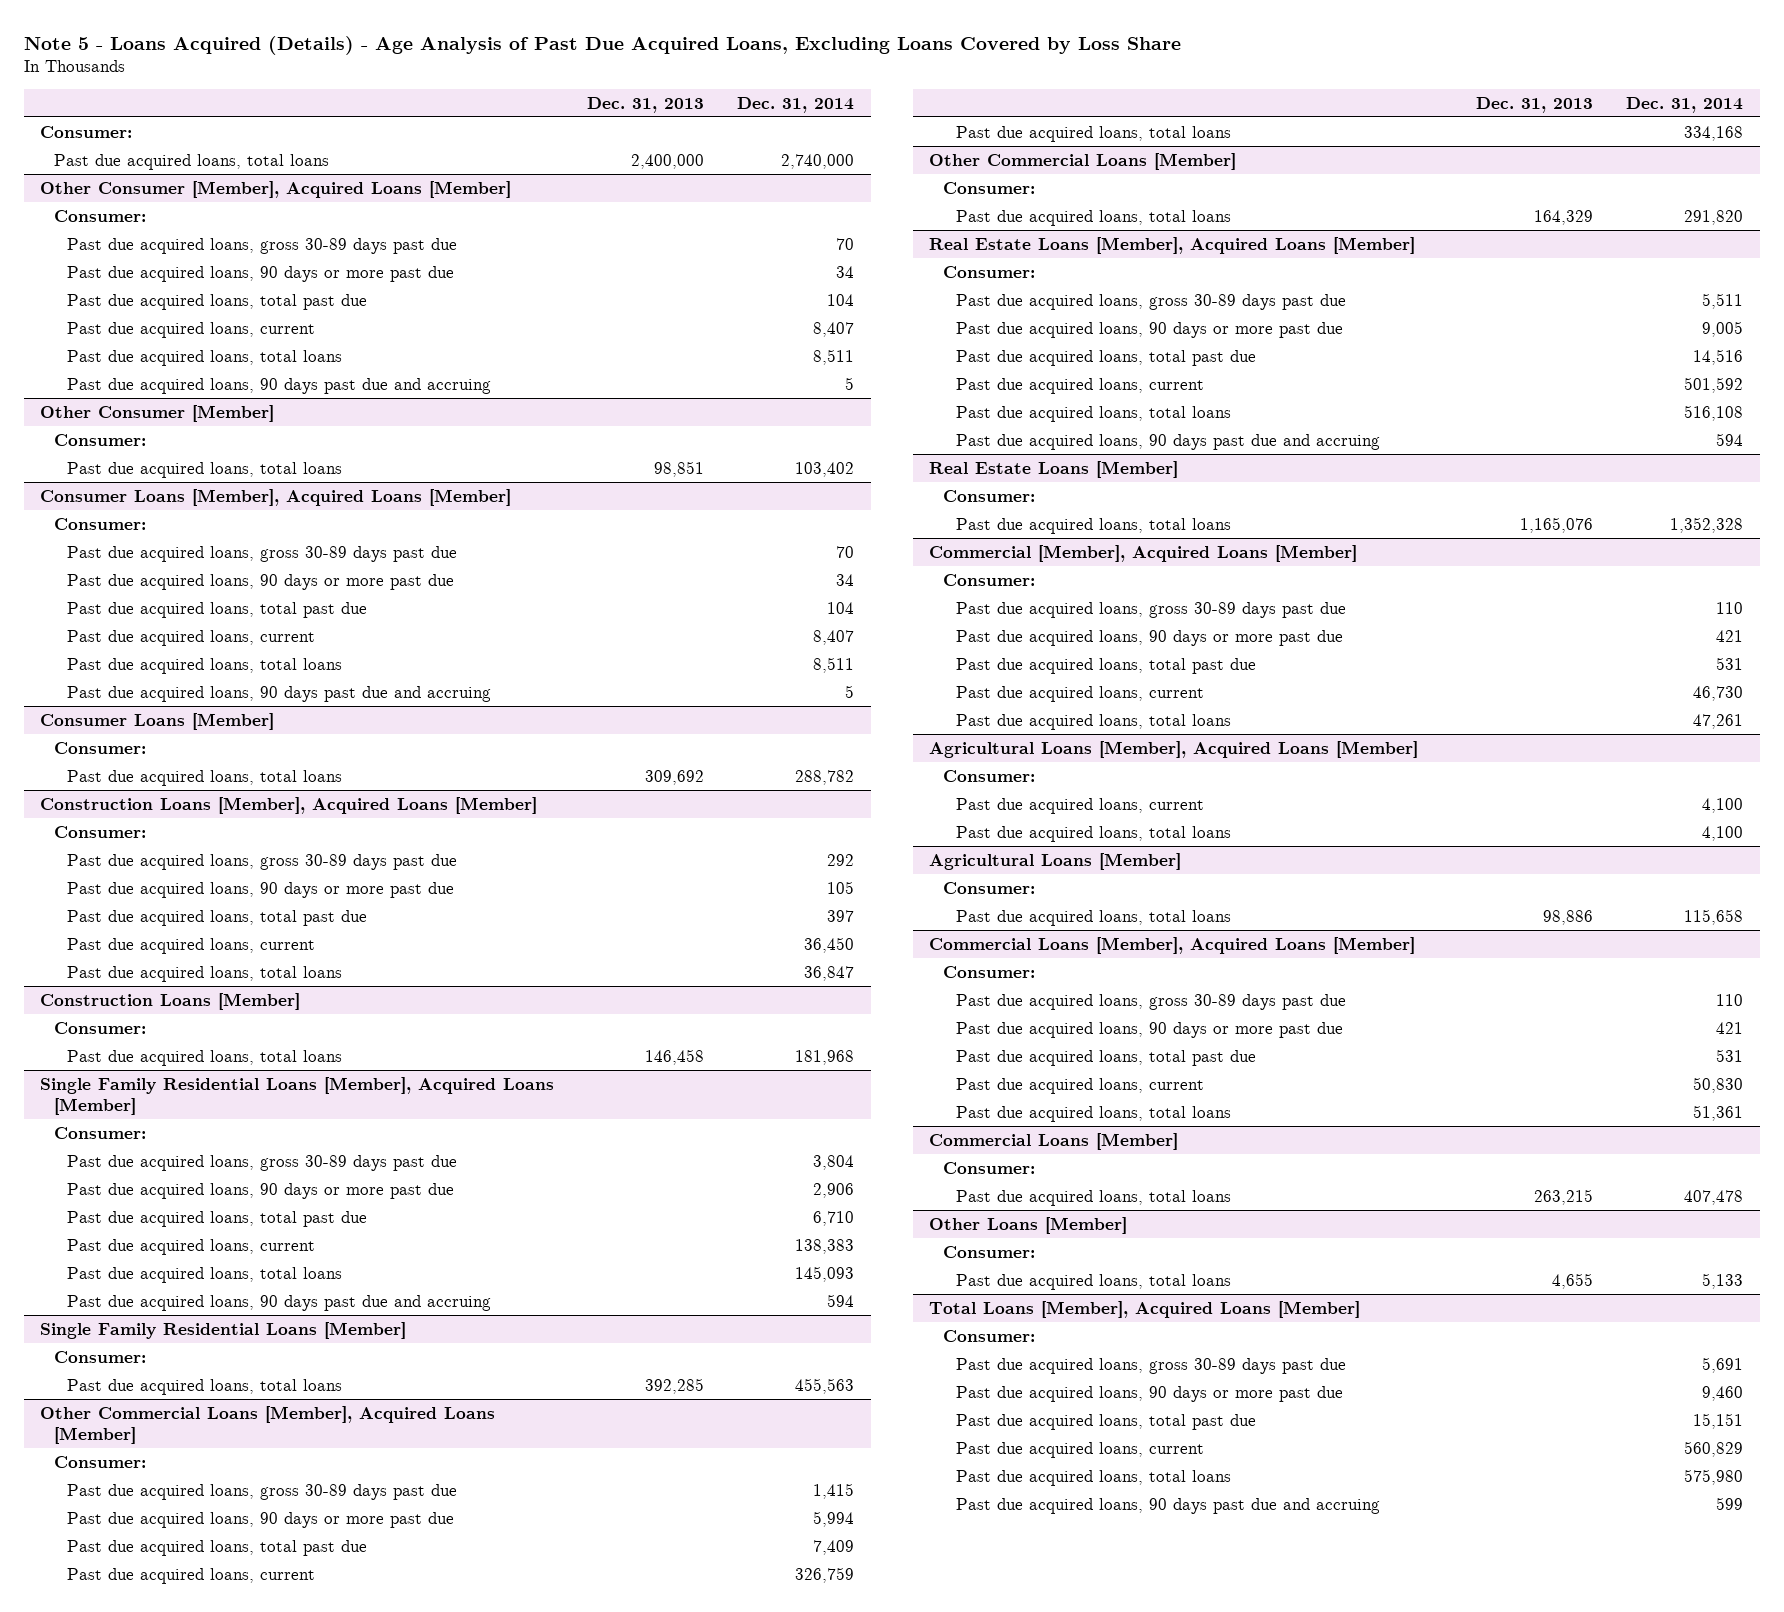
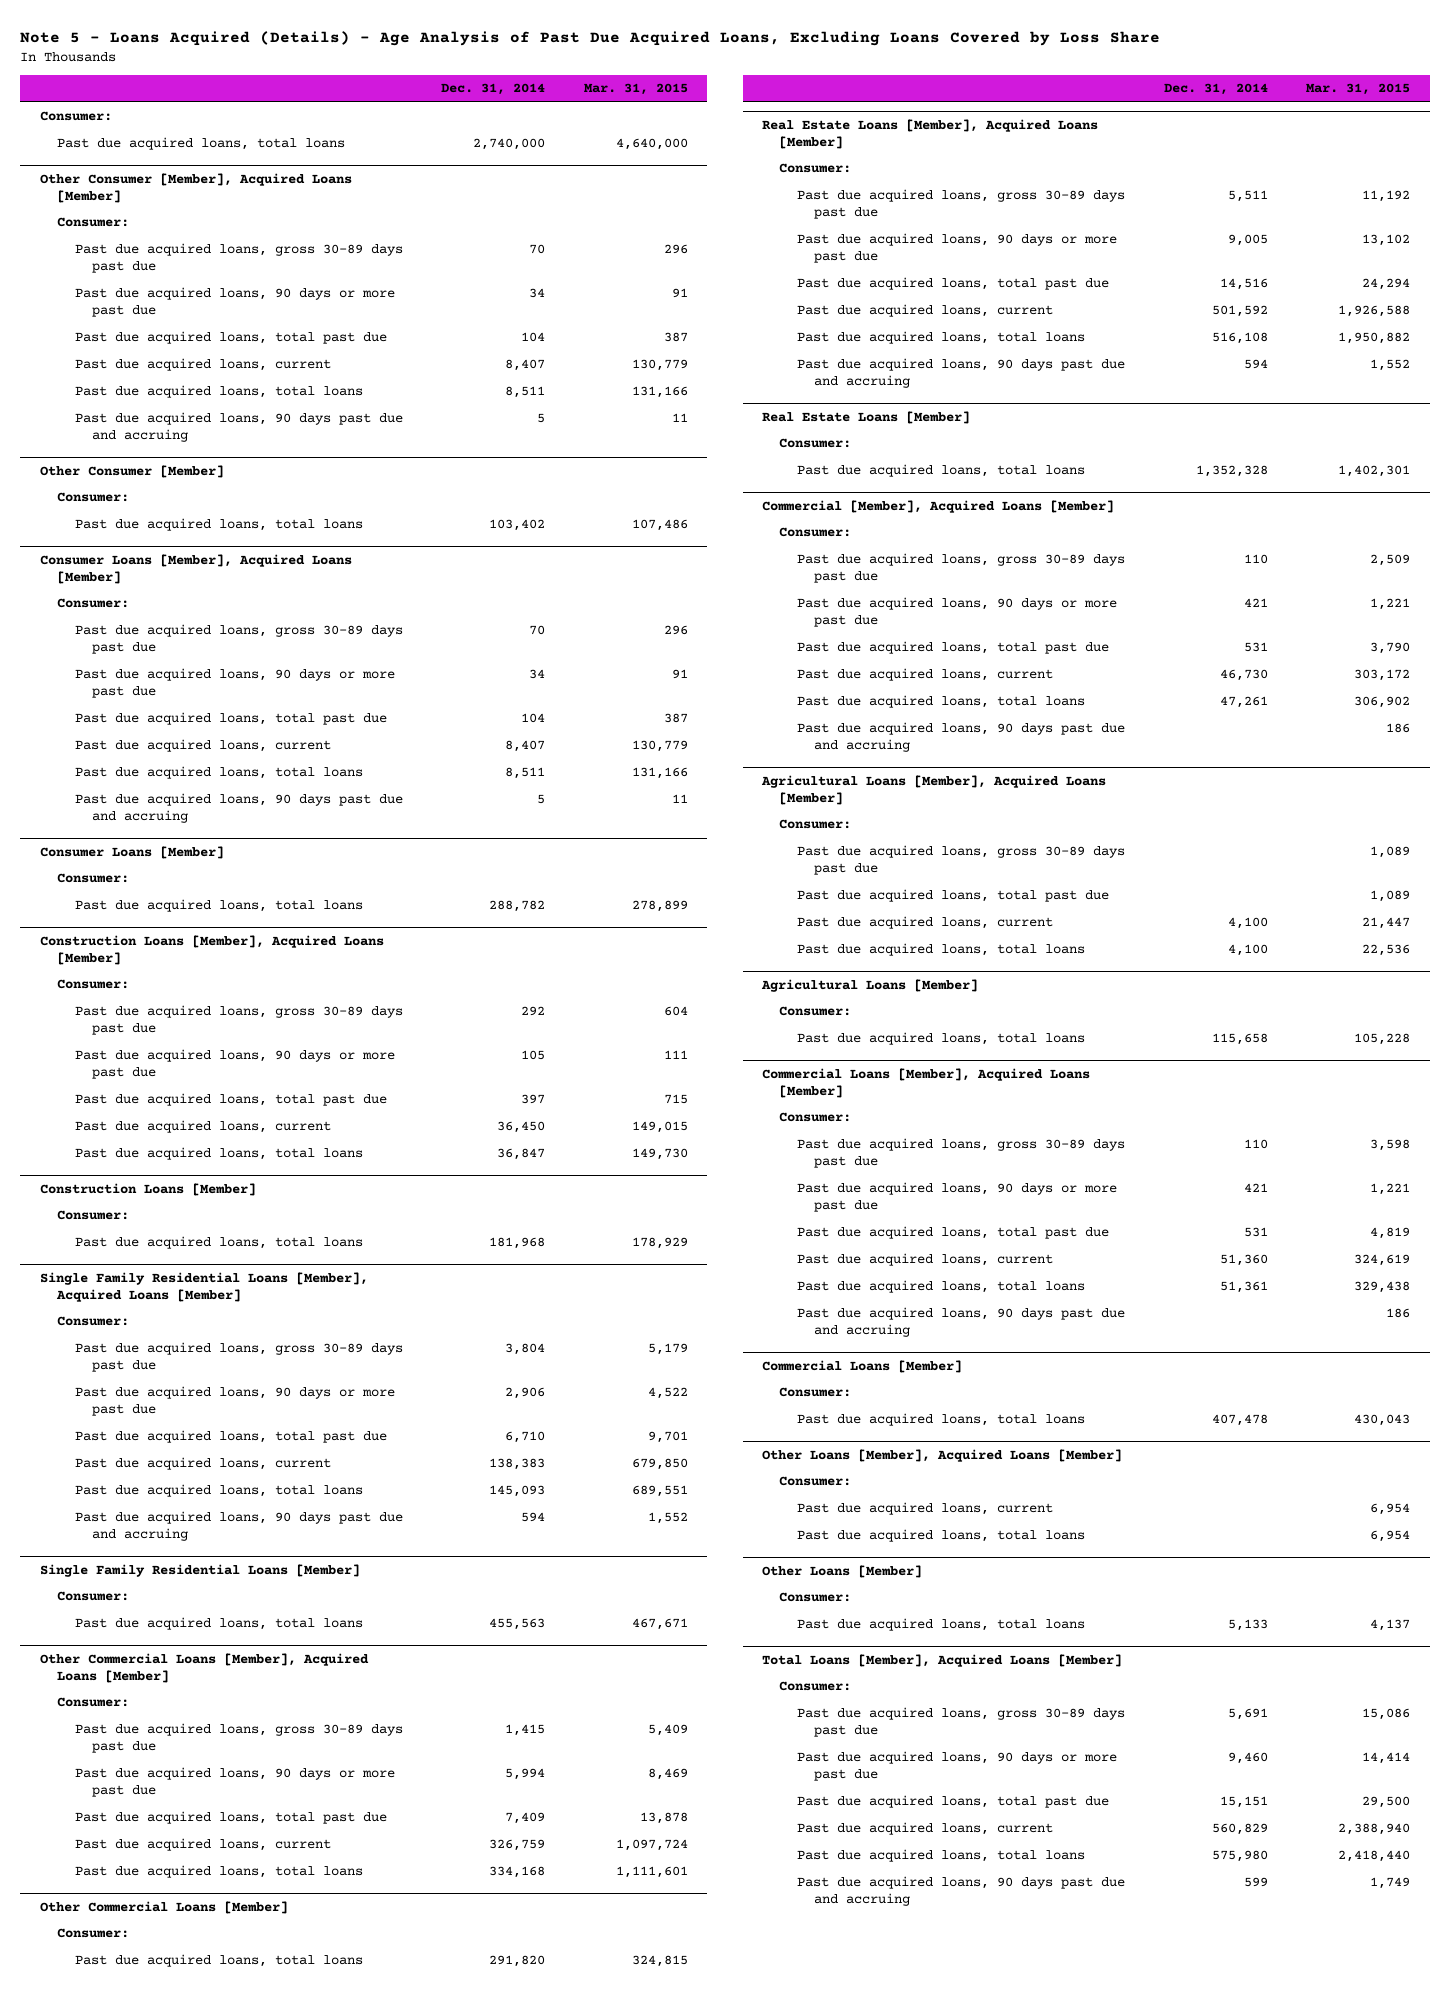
[587,96,705,113] Dec. 31, 2013 -> none
none -> [584,83,689,96] Mar. 31, 2015
none -> [796,722,1125,753] Past due acquired loans, 90 days past due and accruing
none -> [796,845,1125,876] Past due acquired loans, gross 30-89 days past due
none -> [796,889,1109,903] Past due acquired loans, total past due
[1693,1076,1744,1093] 50,830 -> [1219,1254,1268,1267] 51,360
none -> [796,1307,1125,1338] Past due acquired loans, 90 days past due and accruing
none -> [761,1448,1122,1462] Other Loans [Member], Acquired Loans [Member]
none -> [779,1476,852,1487] Consumer:
none -> [796,1502,1053,1516] Past due acquired loans, current
none -> [796,1529,1085,1543] Past due acquired loans, total loans

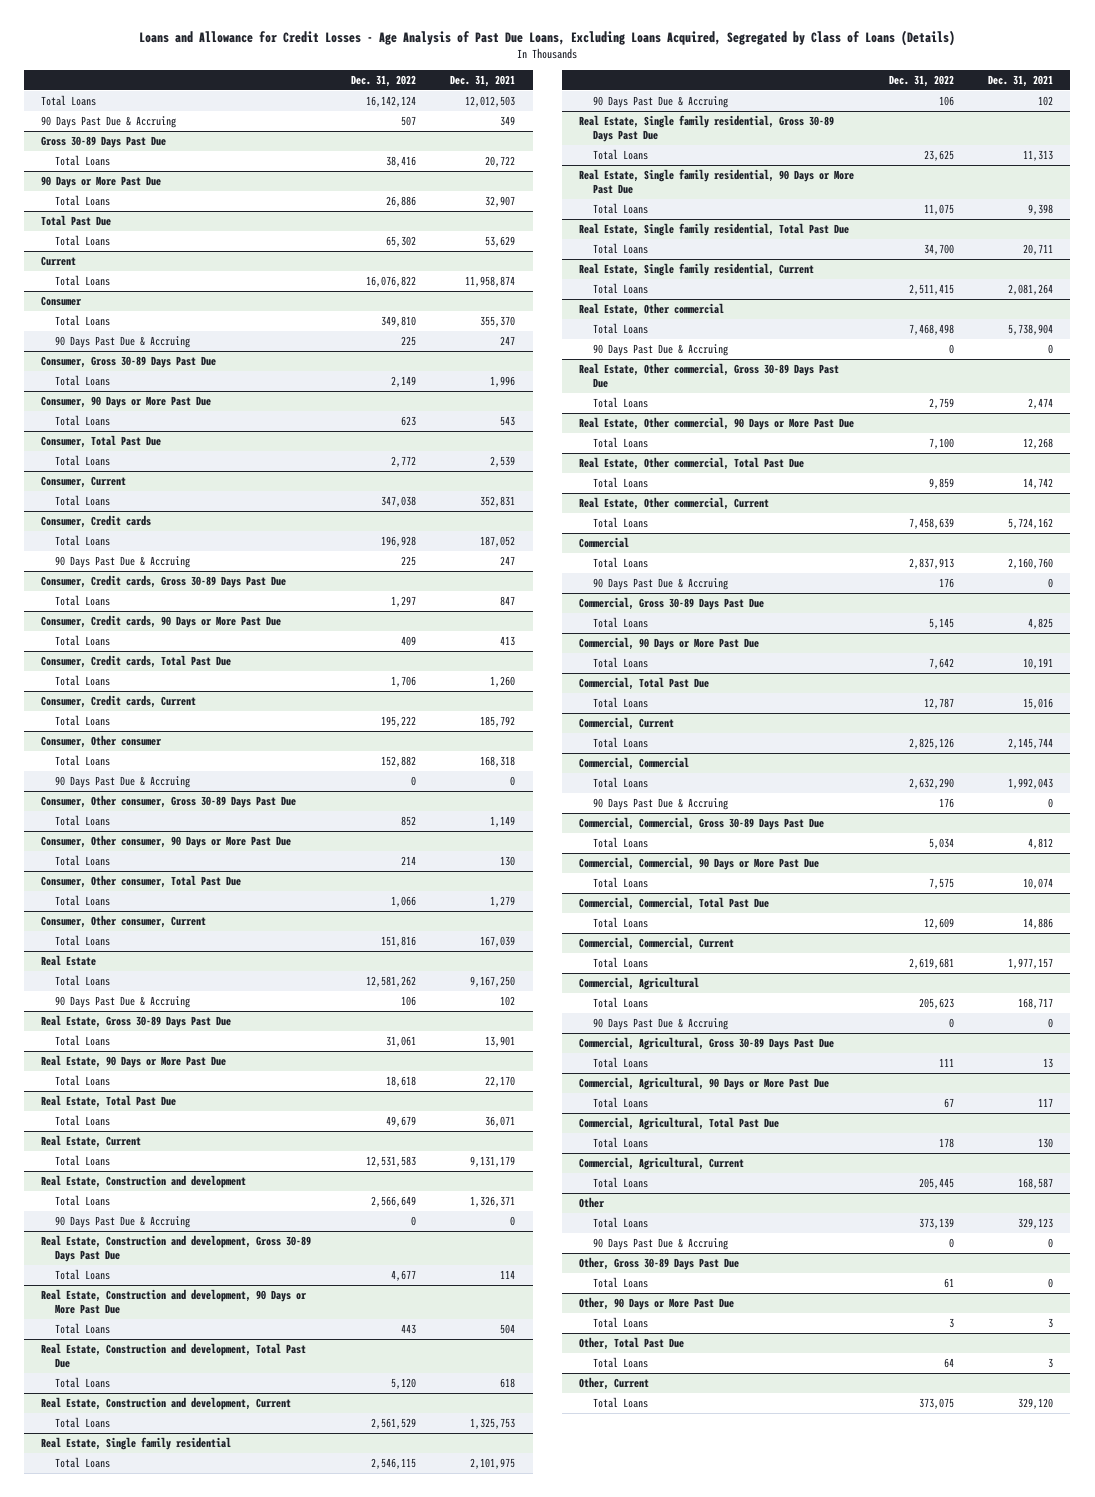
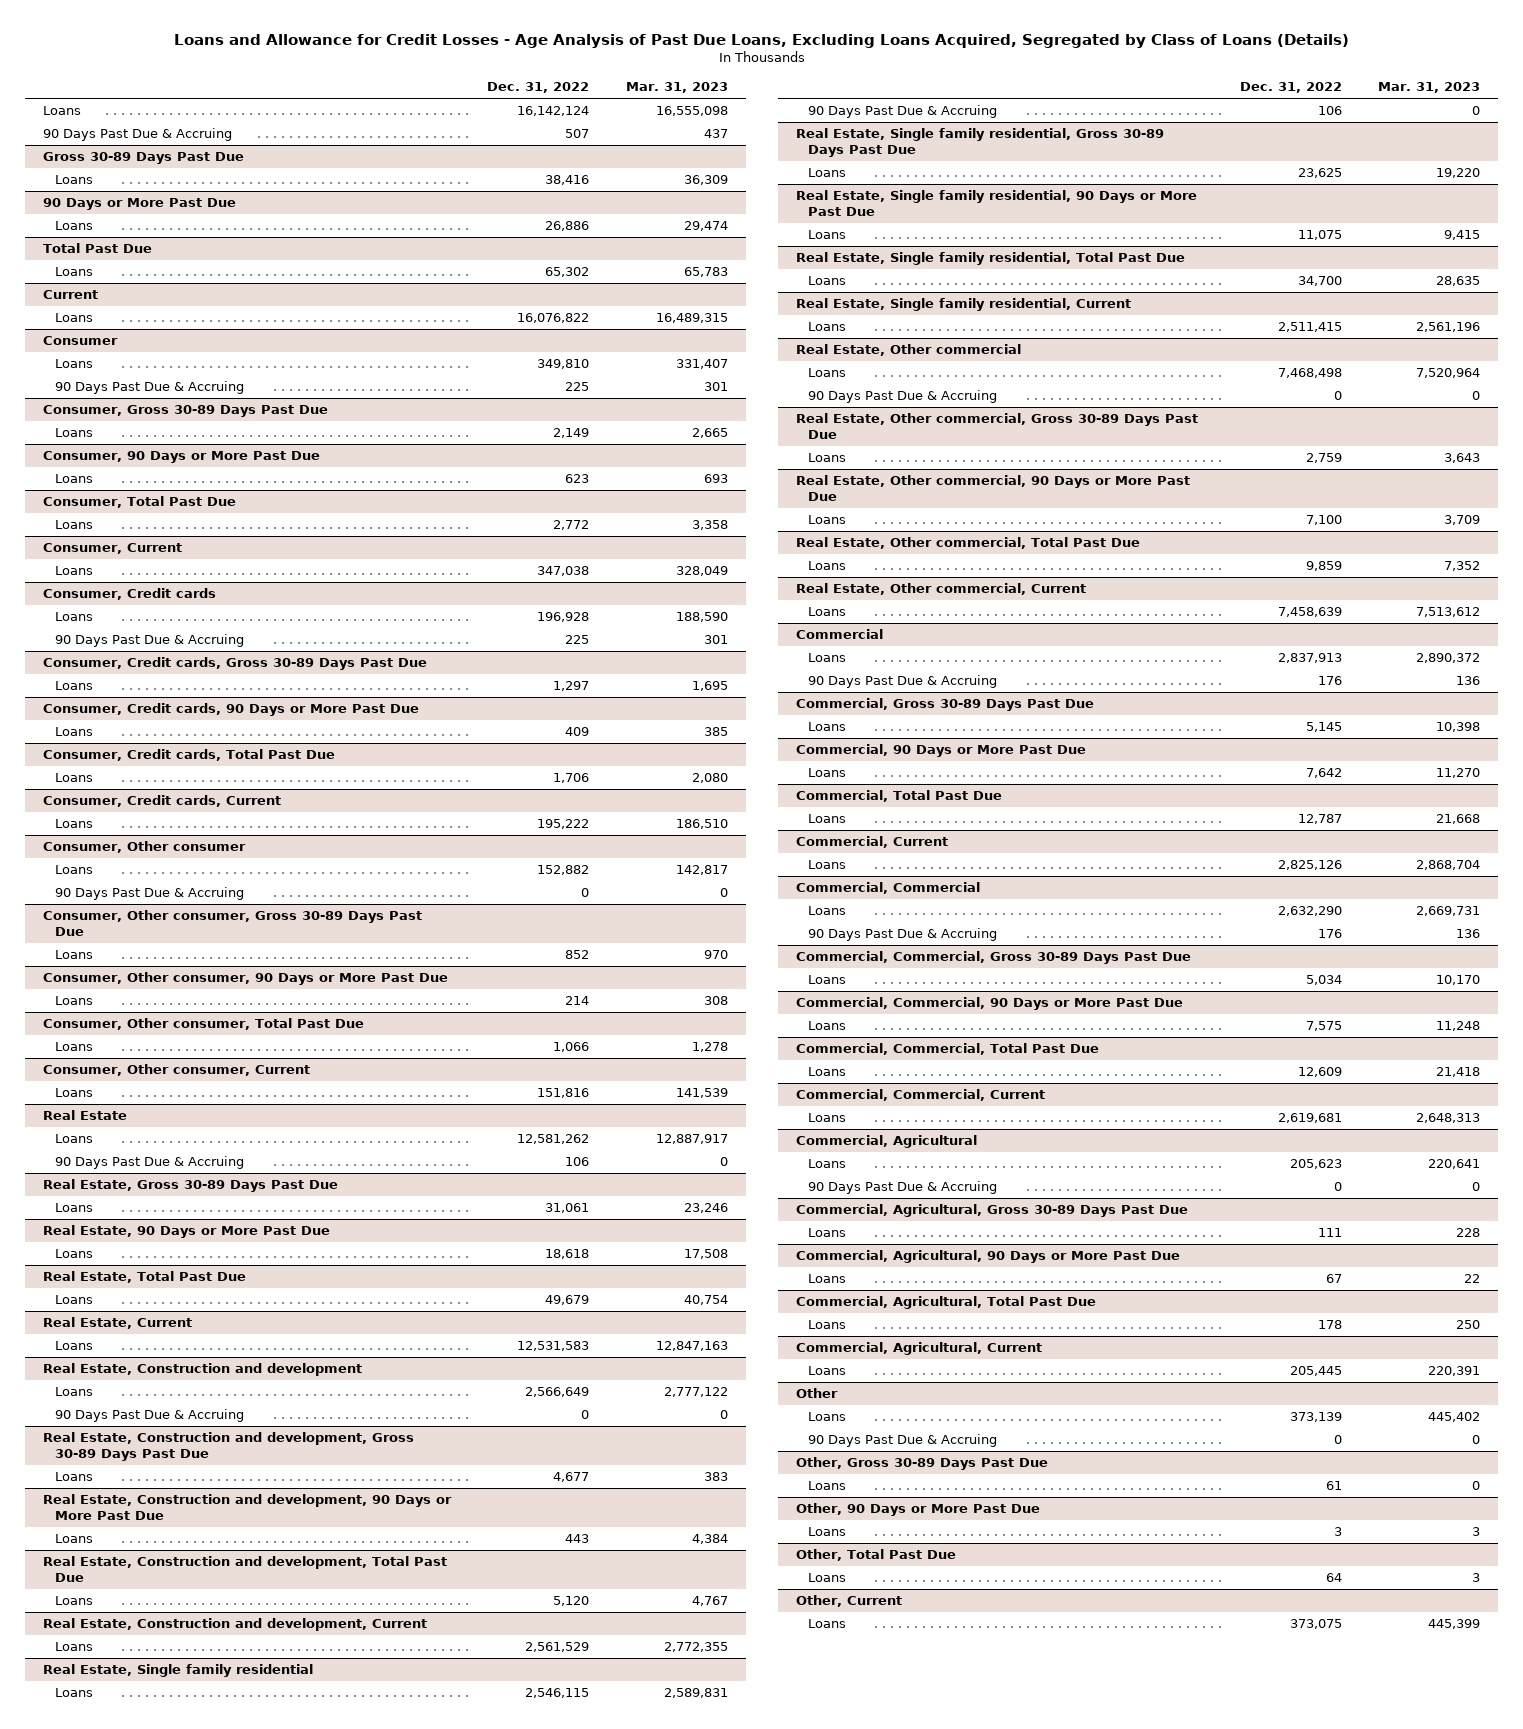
[450,75,516,88] Dec. 31, 2021 -> none
none -> [625,82,728,94] Mar. 31, 2023
[41,95,97,107] Total Loans -> [43,106,82,116] Loans
[54,155,110,167] Total Loans -> [54,175,93,185] Loans
[54,195,110,207] Total Loans -> [54,221,93,231] Loans
[54,235,110,247] Total Loans -> [54,267,93,277] Loans
[54,275,110,287] Total Loans -> [54,313,93,323] Loans
[54,315,110,327] Total Loans -> [54,359,93,369] Loans
[54,375,110,387] Total Loans -> [54,428,93,438] Loans
[54,415,110,427] Total Loans -> [54,474,93,484] Loans
[54,455,110,467] Total Loans -> [54,520,93,530] Loans
[54,495,110,507] Total Loans -> [54,566,93,576] Loans
[54,535,110,547] Total Loans -> [54,612,93,622] Loans
[54,595,110,607] Total Loans -> [54,681,93,691] Loans
[54,635,110,647] Total Loans -> [54,727,93,737] Loans
[54,675,110,687] Total Loans -> [54,773,93,783] Loans
[54,715,110,727] Total Loans -> [54,819,93,829] Loans
[54,755,110,767] Total Loans -> [54,865,93,875] Loans
[54,815,110,827] Total Loans -> [54,950,93,960] Loans
[54,855,110,867] Total Loans -> [54,996,93,1006] Loans
[54,895,110,907] Total Loans -> [54,1042,93,1052] Loans
[54,935,110,947] Total Loans -> [54,1088,93,1098] Loans
[54,975,110,987] Total Loans -> [54,1134,93,1144] Loans
[54,1035,110,1047] Total Loans -> [54,1203,93,1213] Loans
[54,1075,110,1087] Total Loans -> [54,1249,93,1259] Loans
[54,1115,110,1127] Total Loans -> [54,1295,93,1305] Loans
[54,1155,110,1167] Total Loans -> [54,1341,93,1351] Loans
[54,1195,110,1207] Total Loans -> [54,1387,93,1397] Loans
[54,1269,110,1281] Total Loans -> [54,1472,93,1482] Loans
[54,1323,110,1335] Total Loans -> [54,1534,93,1544] Loans
[54,1377,110,1389] Total Loans -> [54,1596,93,1606] Loans
[54,1417,110,1429] Total Loans -> [54,1642,93,1652] Loans
[54,1457,110,1469] Total Loans -> [54,1688,93,1698] Loans
[592,149,648,161] Total Loans -> [807,168,846,178] Loans
[592,203,648,215] Total Loans -> [807,230,846,240] Loans
[592,243,648,255] Total Loans -> [807,276,846,286] Loans
[592,283,648,295] Total Loans -> [807,322,846,332] Loans
[592,323,648,335] Total Loans -> [807,368,846,378] Loans
[592,397,648,409] Total Loans -> [807,453,846,463] Loans
[592,437,648,449] Total Loans -> [807,515,846,525] Loans
[592,477,648,489] Total Loans -> [807,561,846,571] Loans
[592,517,648,529] Total Loans -> [807,607,846,617] Loans
[592,557,648,569] Total Loans -> [807,653,846,663] Loans
[592,617,648,629] Total Loans -> [807,722,846,732] Loans
[592,657,648,669] Total Loans -> [807,768,846,778] Loans
[592,697,648,709] Total Loans -> [807,814,846,824] Loans
[592,737,648,749] Total Loans -> [807,860,846,870] Loans
[592,777,648,789] Total Loans -> [807,906,846,916] Loans
[592,837,648,849] Total Loans -> [807,975,846,985] Loans
[592,877,648,889] Total Loans -> [807,1021,846,1031] Loans
[592,917,648,929] Total Loans -> [807,1067,846,1077] Loans
[592,957,648,969] Total Loans -> [807,1113,846,1123] Loans
[592,997,648,1009] Total Loans -> [807,1159,846,1169] Loans
[592,1057,648,1069] Total Loans -> [807,1228,846,1238] Loans
[592,1097,648,1109] Total Loans -> [807,1274,846,1284] Loans
[592,1137,648,1149] Total Loans -> [807,1320,846,1330] Loans
[592,1177,648,1189] Total Loans -> [807,1366,846,1376] Loans
[592,1217,648,1229] Total Loans -> [807,1412,846,1422] Loans
[592,1277,648,1289] Total Loans -> [807,1481,846,1491] Loans
[592,1317,648,1329] Total Loans -> [807,1527,846,1537] Loans
[592,1357,648,1369] Total Loans -> [807,1573,846,1583] Loans
[592,1397,648,1409] Total Loans -> [807,1619,846,1629] Loans

